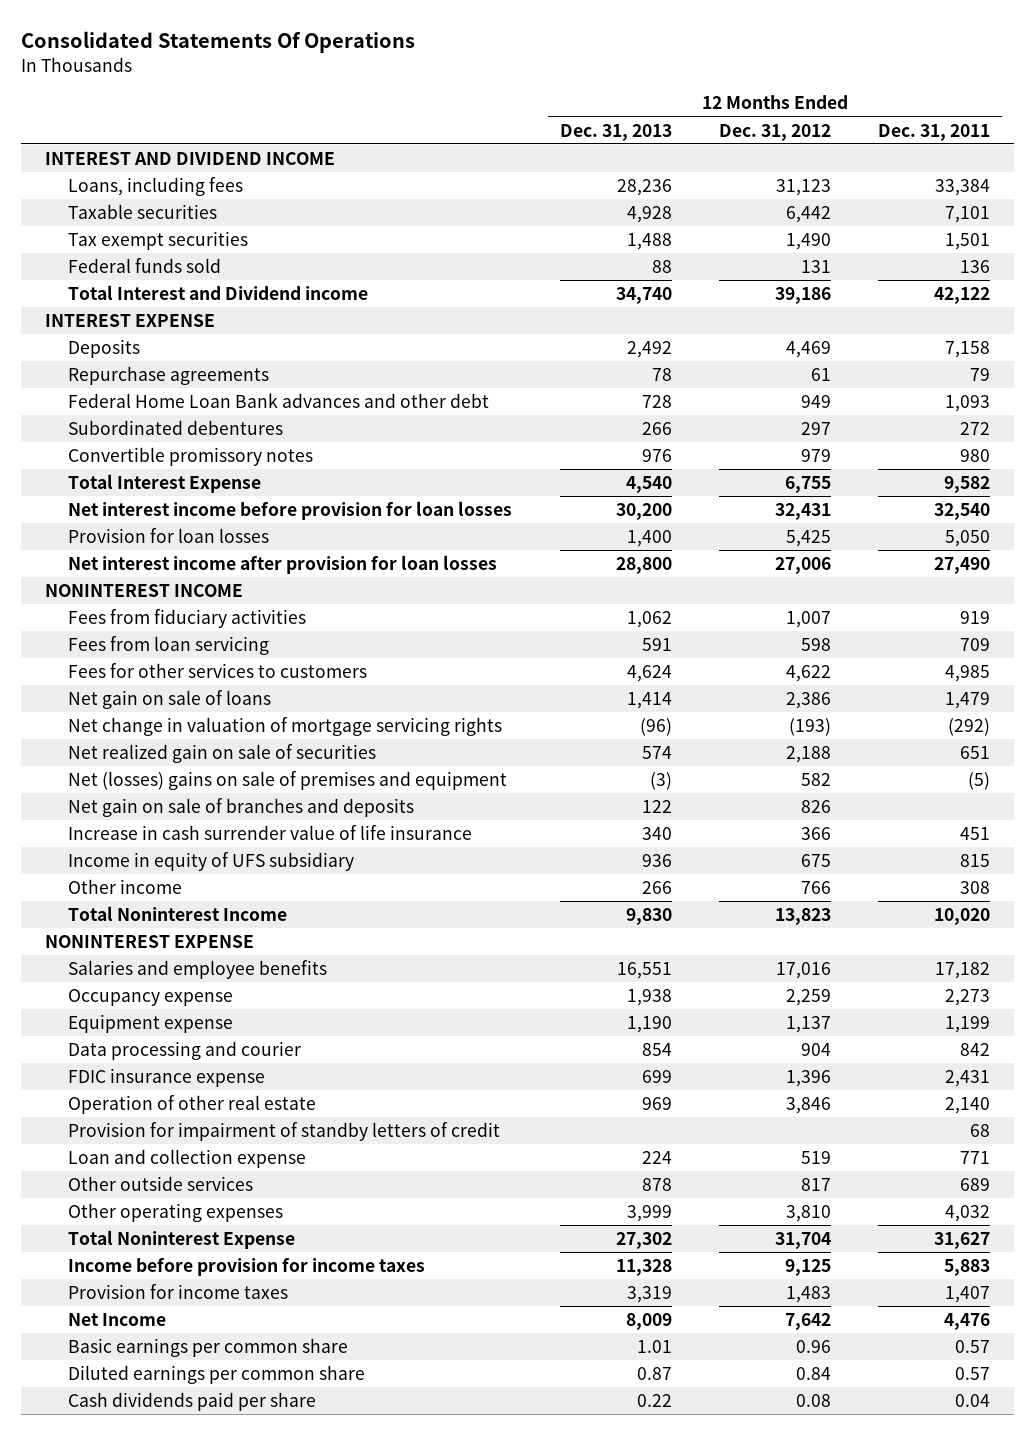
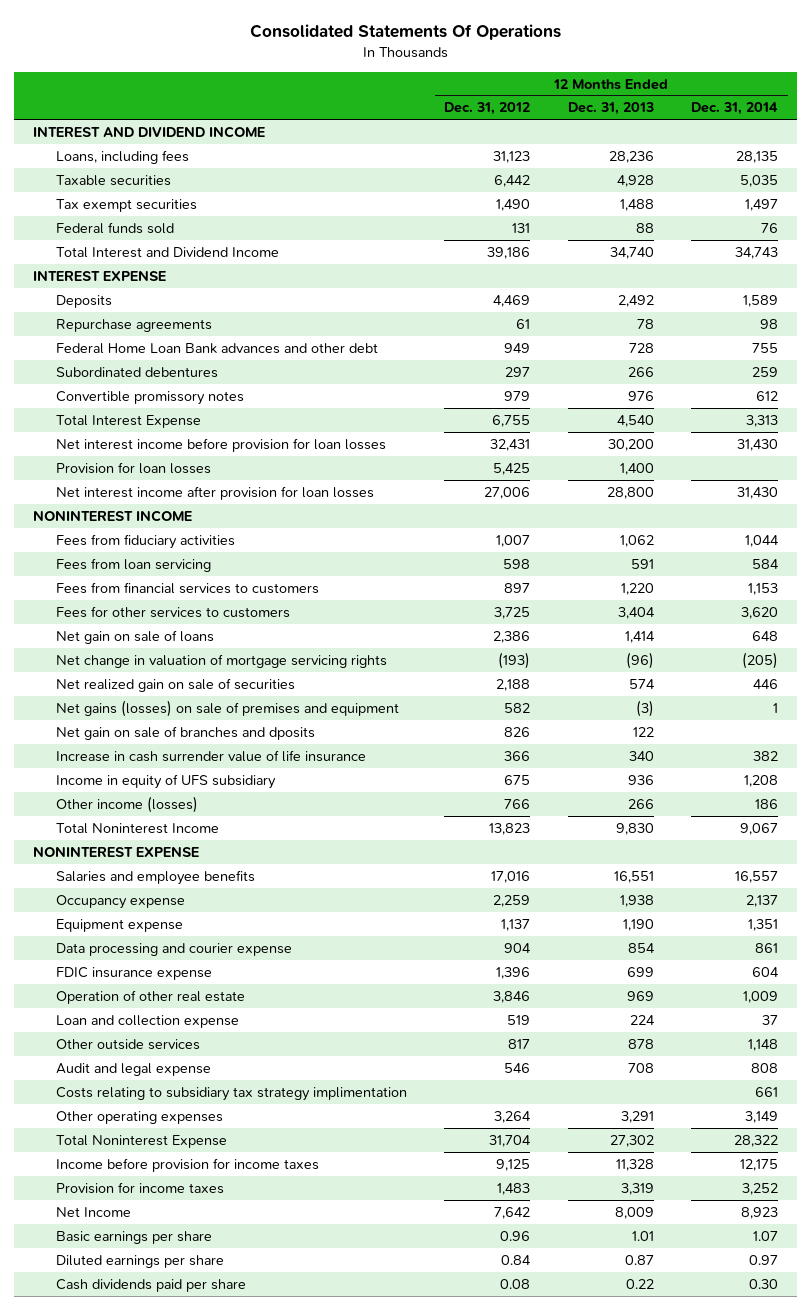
[878,123,991,141] Dec. 31, 2011 -> none
none -> [691,102,779,116] Dec. 31, 2014
[68,285,369,301] Total Interest and Dividend income -> [56,246,280,258] Total Interest and Dividend Income
none -> [56,581,320,594] Fees from financial services to customers
[626,665,672,683] 4,624 -> [617,606,655,619] 3,404
[785,665,831,683] 4,622 -> [494,606,531,619] 3,725
[68,771,508,791] Net (losses) gains on sale of premises and equipment -> [56,699,400,717] Net gains (losses) on sale of premises and equipment
[68,798,415,818] Net gain on sale of branches and deposits -> [56,725,316,740] Net gain on sale of branches and dposits
[68,879,183,895] Other income -> [56,795,199,813] Other income (losses)
[68,1041,302,1061] Data processing and courier -> [56,942,293,956] Data processing and courier expense
[68,1122,501,1142] Provision for impairment of standby letters of credit -> none
none -> [56,1062,212,1076] Audit and legal expense
none -> [56,1086,408,1101] Costs relating to subsidiary tax strategy implimentation
[626,1205,672,1223] 3,999 -> [620,1110,654,1123] 3,291
[785,1205,831,1223] 3,810 -> [494,1110,532,1123] 3,264
[68,1338,349,1358] Basic earnings per common share -> [56,1230,213,1244] Basic earnings per share
[68,1365,366,1385] Diluted earnings per common share -> [56,1254,225,1268] Diluted earnings per share

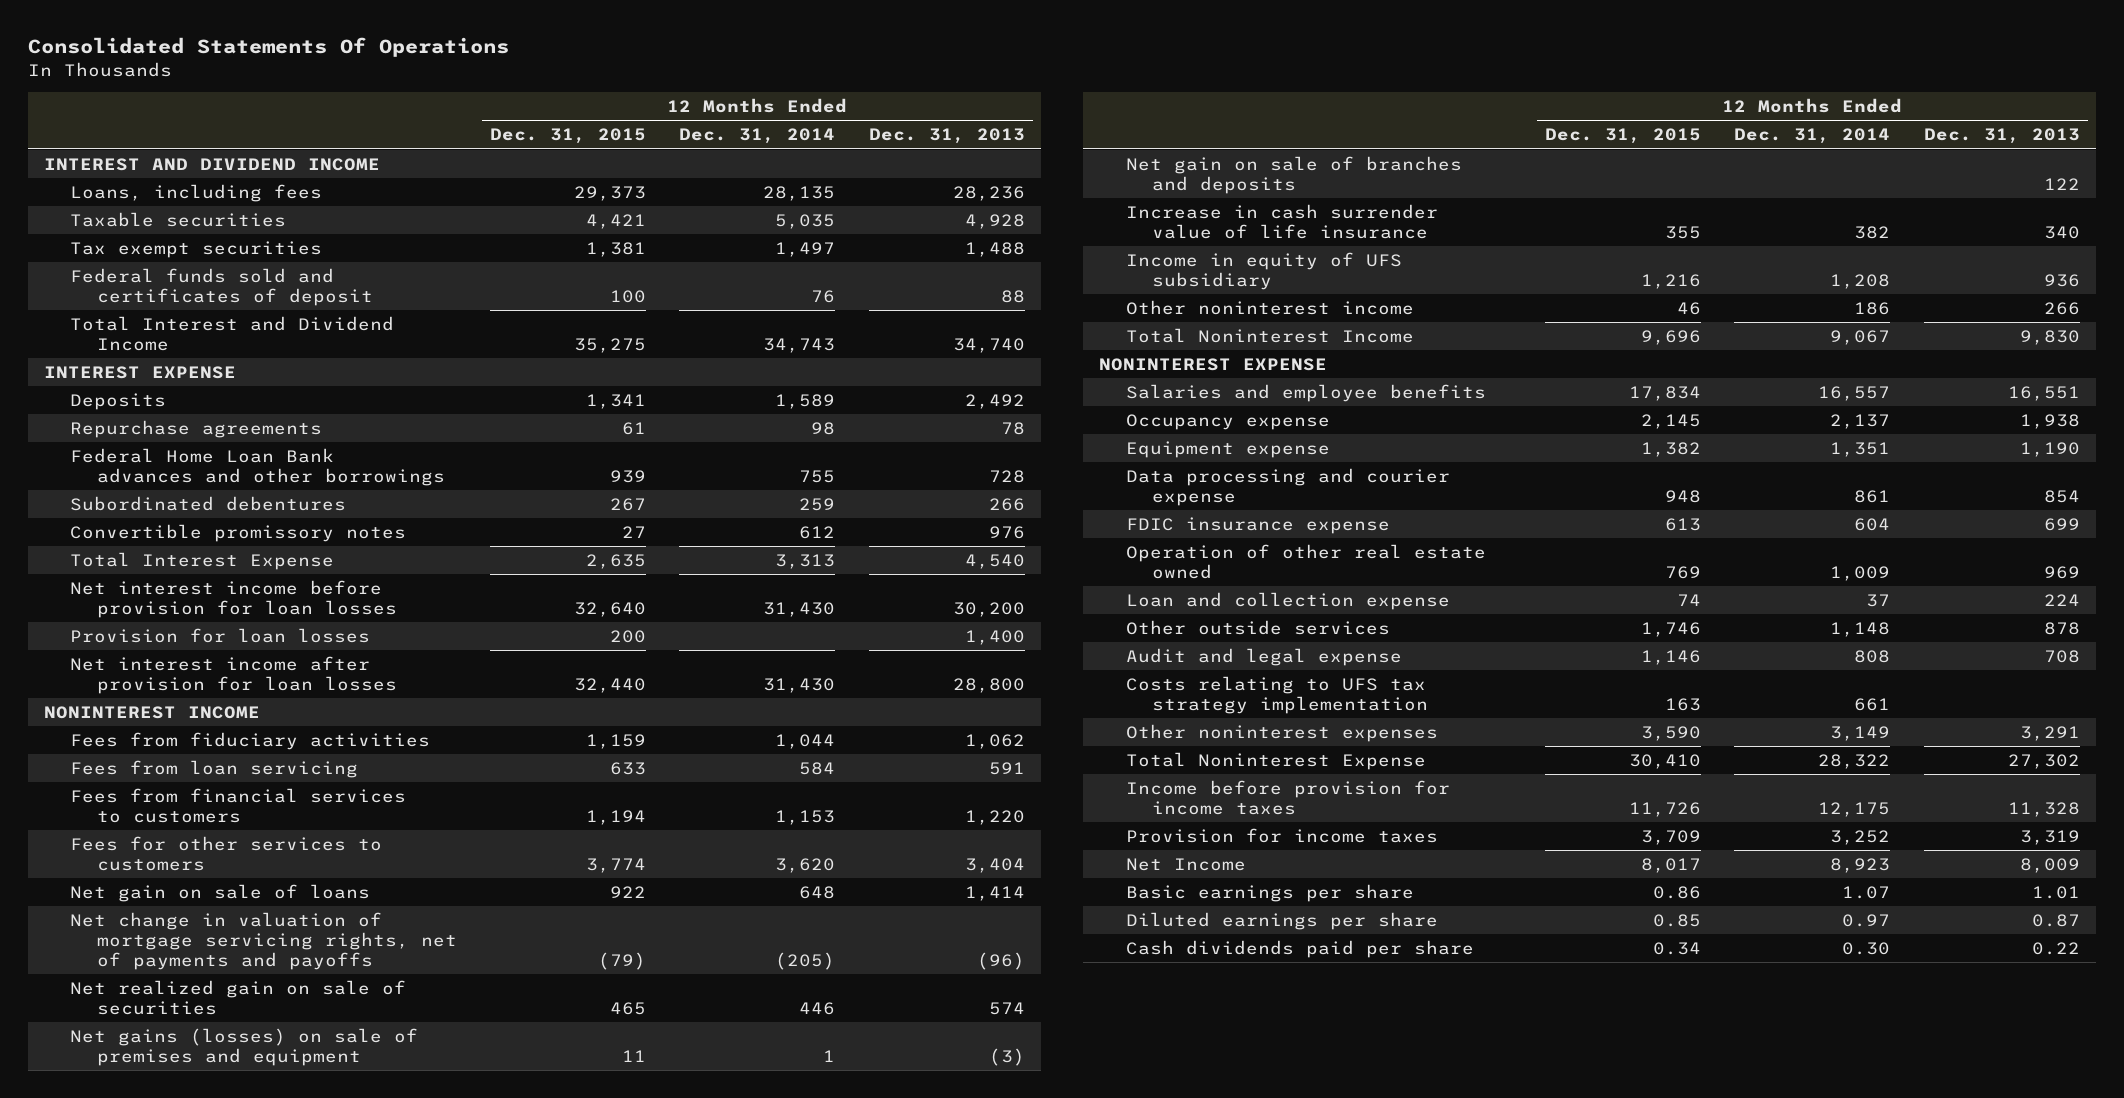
[444,102,531,116] Dec. 31, 2012 -> none
none -> [489,128,646,145] Dec. 31, 2015
[56,221,175,234] Federal funds sold -> [70,267,373,306] Federal funds sold and certificates of deposit
[56,342,379,354] Federal Home Loan Bank advances and other debt -> [70,447,445,486] Federal Home Loan Bank advances and other borrowings
[56,653,388,668] Net change in valuation of mortgage servicing rights -> [70,911,457,970] Net change in valuation of mortgage servicing rights, net of payments and payoffs
[56,725,316,740] Net gain on sale of branches and dposits -> [1125,155,1462,194] Net gain on sale of branches and deposits
[56,795,199,813] Other income (losses) -> [1125,299,1414,315] Other noninterest income
[56,989,246,1004] Operation of other real estate -> [1125,543,1486,579] Operation of other real estate owned
[56,1086,408,1101] Costs relating to subsidiary tax strategy implimentation -> [1125,675,1428,714] Costs relating to UFS tax strategy implementation
[56,1110,224,1124] Other operating expenses -> [1125,723,1438,742] Other noninterest expenses

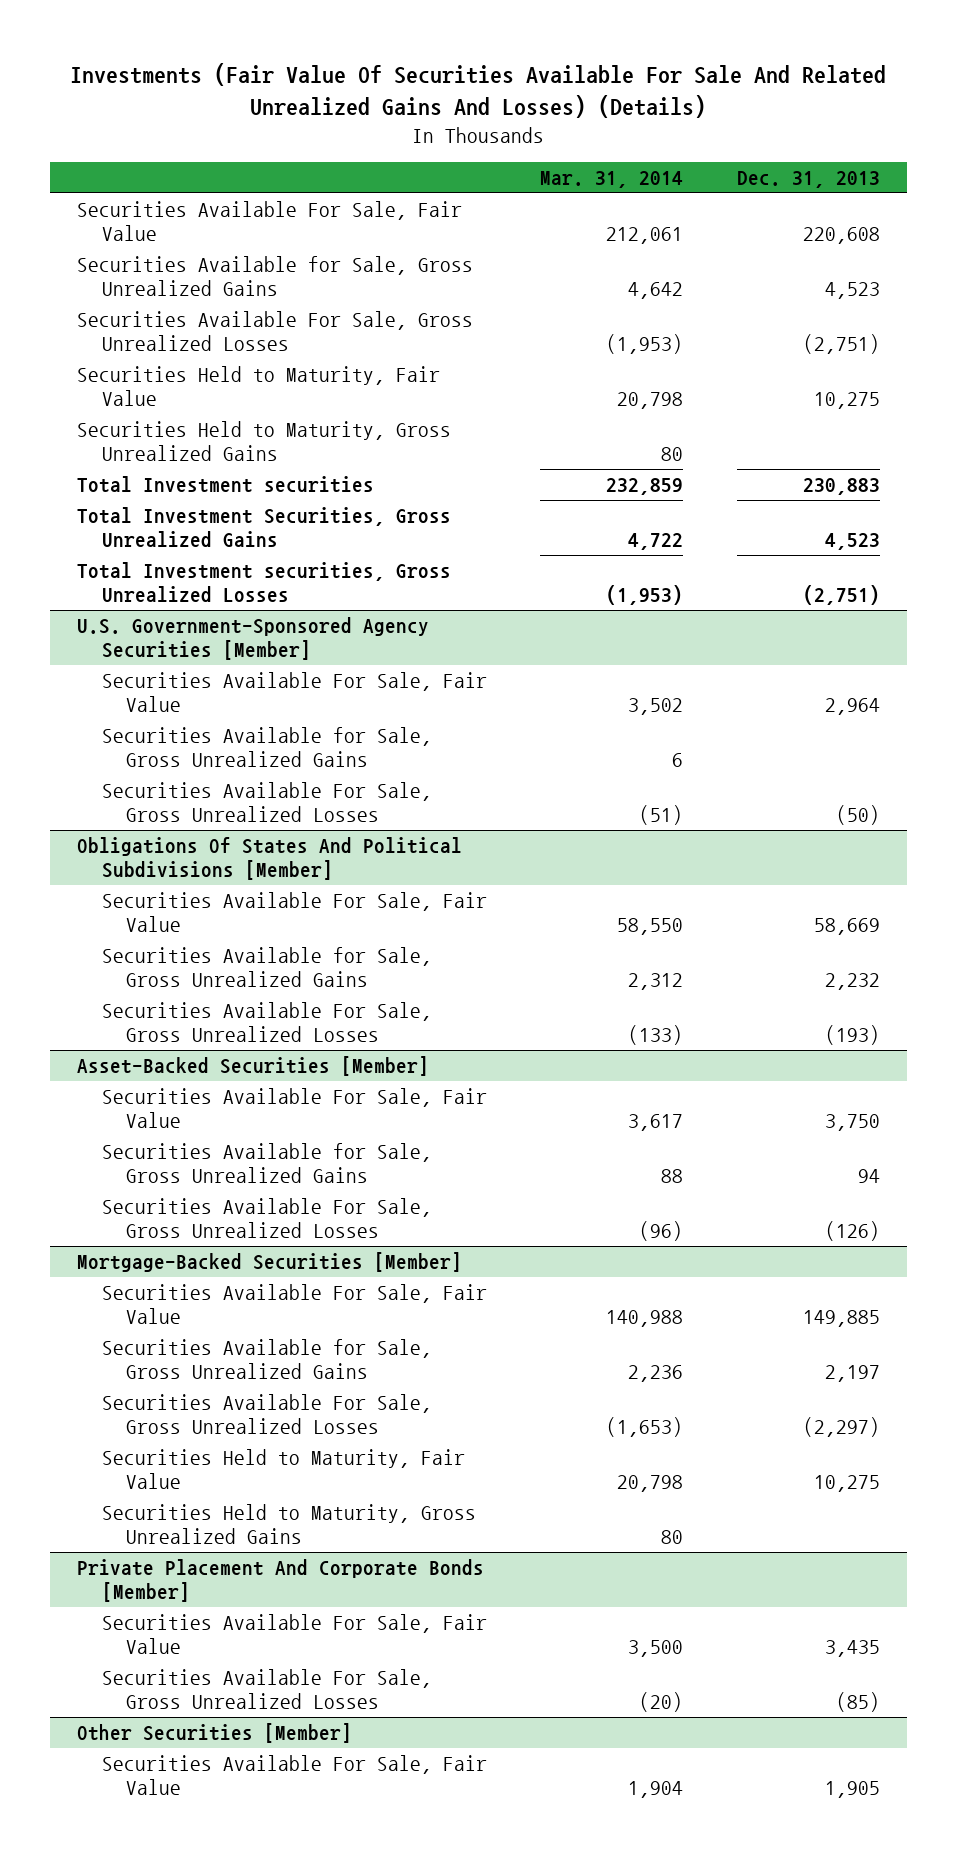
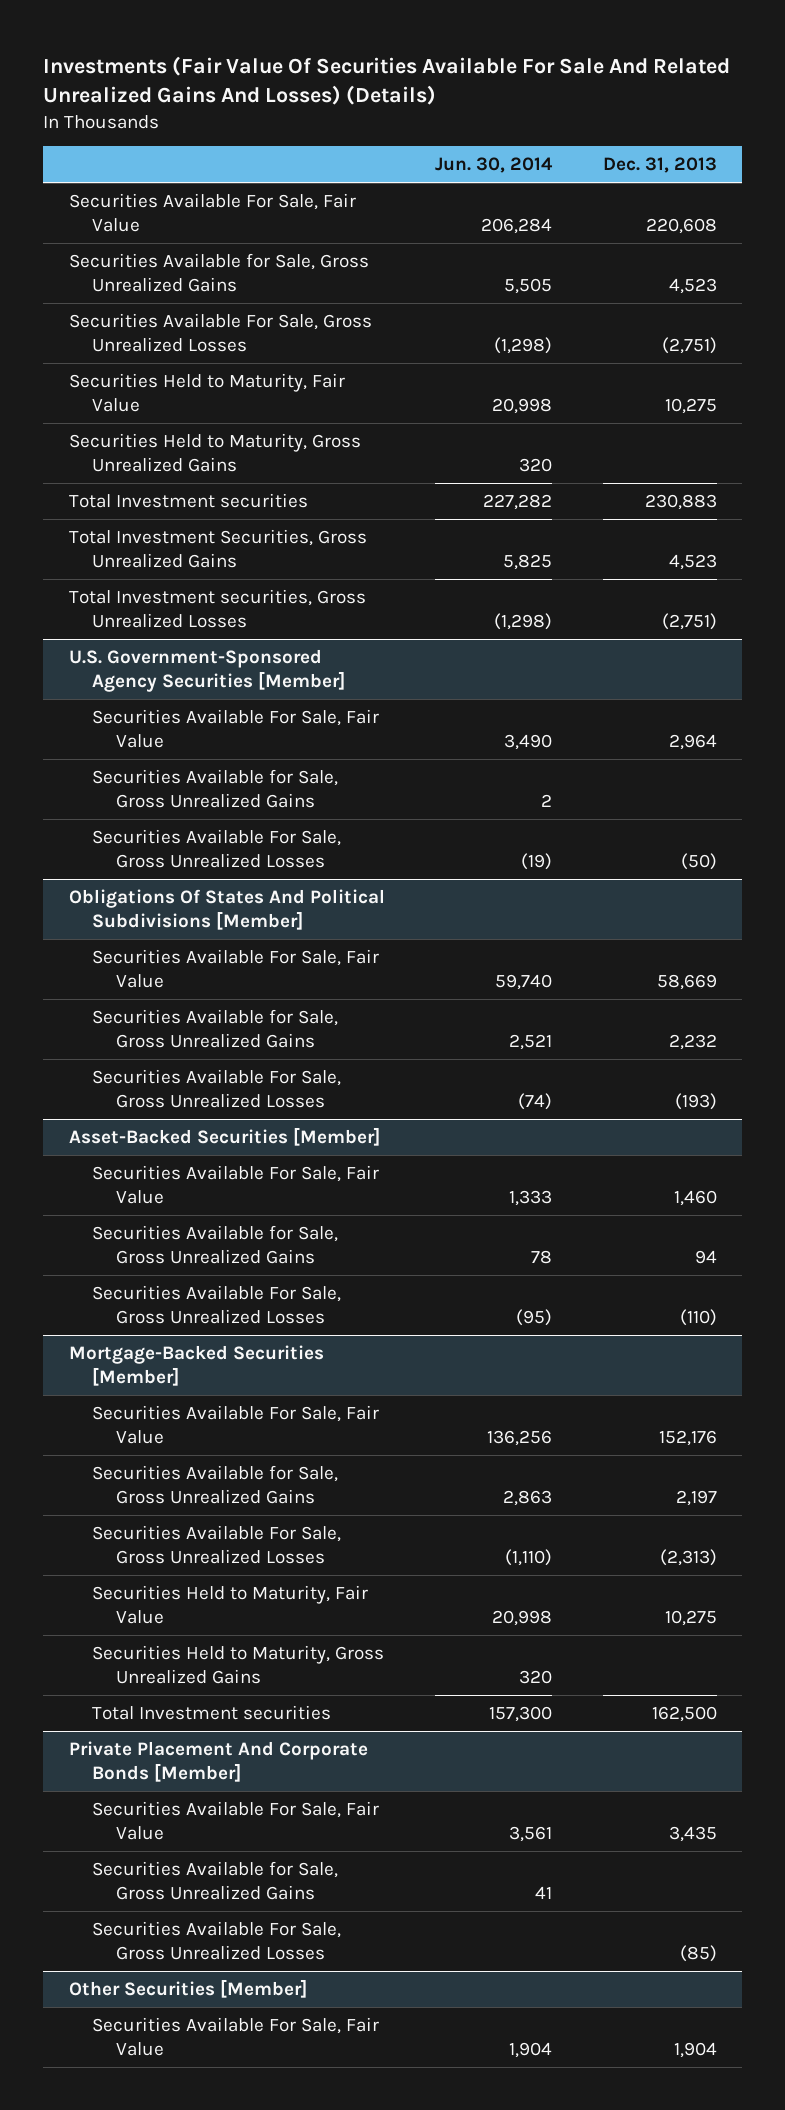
[540,171,684,189] Mar. 31, 2014 -> none
none -> [435,157,554,174] Jun. 30, 2014
[825,1114,881,1132] 3,750 -> [673,1189,717,1206] 1,460
[825,1221,881,1242] (126) -> [679,1308,717,1326] (110)
[803,1310,881,1328] 149,885 -> [658,1429,717,1446] 152,176
[803,1417,881,1438] (2,297) -> [659,1548,717,1566] (2,313)
none -> [92,1704,332,1720] Total Investment securities
none -> [92,1860,339,1900] Securities Available for Sale, Gross Unrealized Gains
[825,1781,881,1799] 1,905 -> [673,2041,717,2058] 1,904

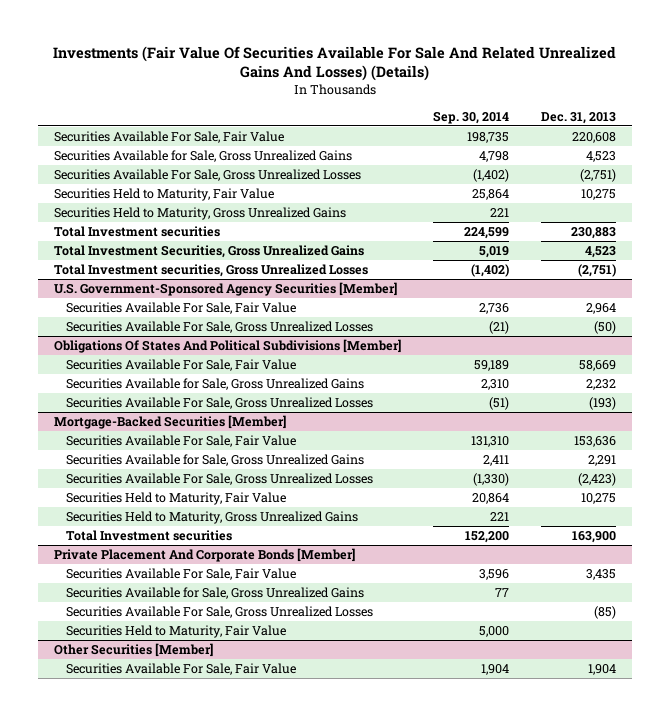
[435,157,554,174] Jun. 30, 2014 -> none
none -> [432,110,509,124] Sep. 30, 2014
[92,768,339,808] Securities Available for Sale, Gross Unrealized Gains -> none
[68,1126,380,1146] Asset-Backed Securities [Member] -> none
[92,1164,380,1204] Securities Available For Sale, Fair Value -> none
[92,1224,339,1264] Securities Available for Sale, Gross Unrealized Gains -> none
[92,1284,342,1324] Securities Available For Sale, Gross Unrealized Losses -> none
[658,1429,717,1446] 152,176 -> [573,435,616,447] 153,636
[675,1489,717,1506] 2,197 -> [587,454,616,466] 2,291
[659,1548,717,1566] (2,313) -> [577,472,616,486] (2,423)
[651,1705,717,1722] 162,500 -> [571,530,616,543] 163,900
none -> [66,624,287,638] Securities Held to Maturity, Fair Value

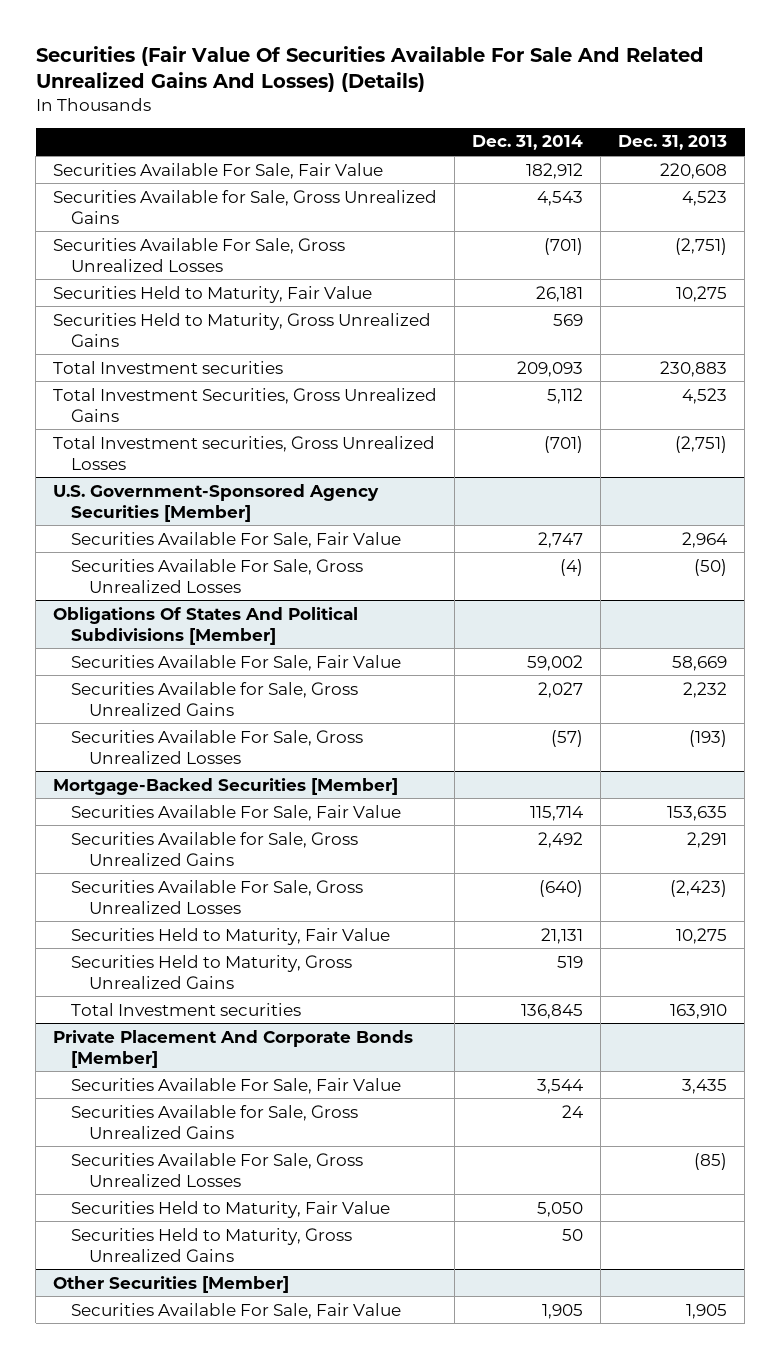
[52,45,616,82] Investments (Fair Value Of Securities Available For Sale And Related Unrealized Gains And Losses) (Details) -> [35,45,704,93] Securities (Fair Value Of Securities Available For Sale And Related Unrealized Gains And Losses) (Details)
[432,110,509,124] Sep. 30, 2014 -> none
none -> [472,135,584,151] Dec. 31, 2014
[573,435,616,447] 153,636 -> [667,805,728,821] 153,635
[571,530,616,543] 163,900 -> [670,1003,728,1019] 163,910
none -> [70,1227,352,1262] Securities Held to Maturity, Gross Unrealized Gains
[587,663,616,675] 1,904 -> [686,1303,728,1319] 1,905

